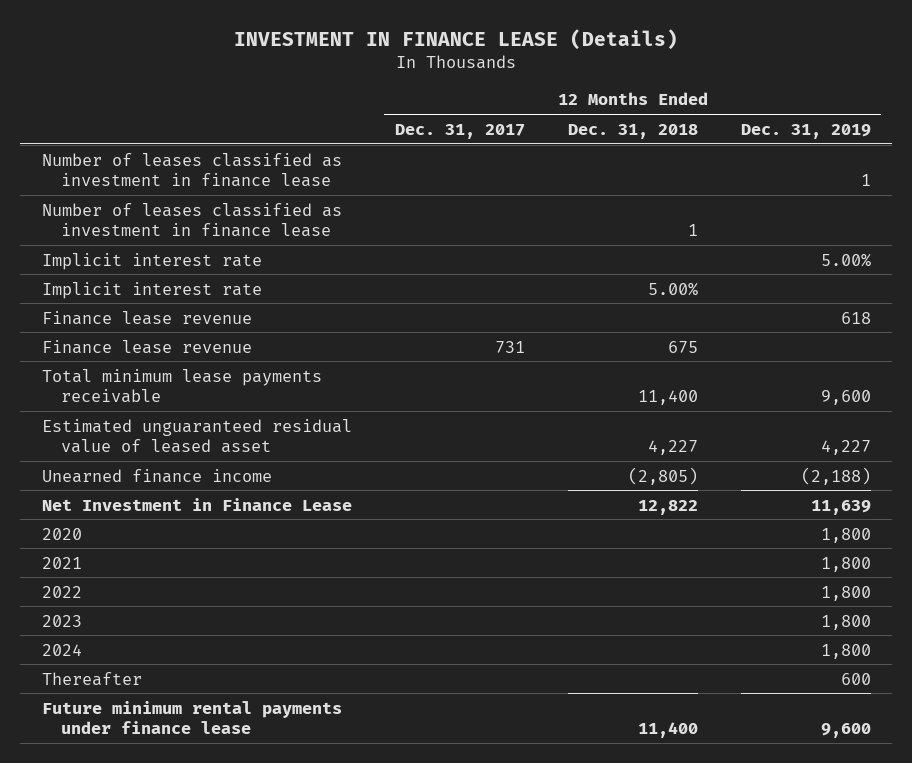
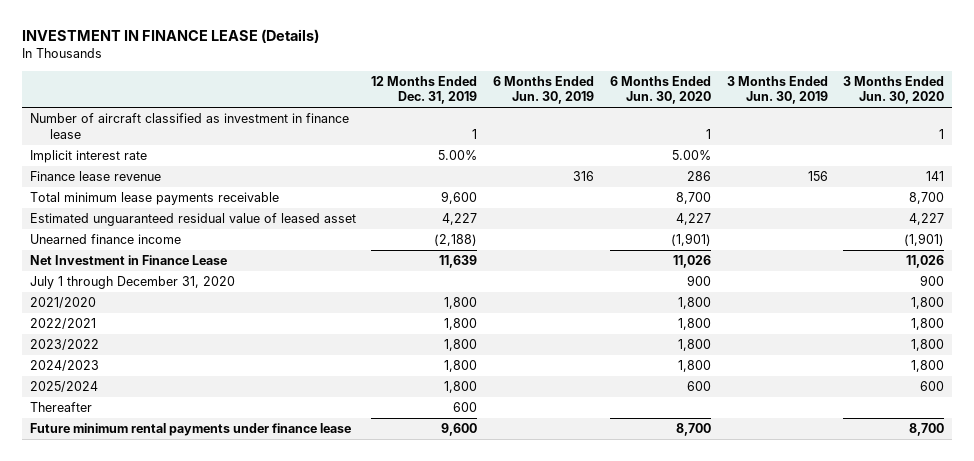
[394,123,525,139] Dec. 31, 2017 -> none
[567,123,698,139] Dec. 31, 2018 -> none
none -> [493,75,595,105] 6 Months Ended Jun. 30, 2019
none -> [609,75,711,105] 6 Months Ended Jun. 30, 2020
none -> [726,75,828,105] 3 Months Ended Jun. 30, 2019
none -> [843,75,945,105] 3 Months Ended Jun. 30, 2020
[41,202,342,238] Number of leases classified as investment in finance lease -> none
[41,152,342,188] Number of leases classified as investment in finance lease -> [29,113,349,139] Number of aircraft classified as investment in finance lease
[41,281,262,299] Implicit interest rate -> none
[41,310,252,325] Finance lease revenue -> none
none -> [29,276,235,290] July 1 through December 31, 2020
[41,527,82,540] 2020 -> [29,297,96,309] 2021/2020
[41,556,82,569] 2021 -> [29,318,96,330] 2022/2021
[41,585,82,598] 2022 -> [29,339,99,351] 2023/2022
[41,614,82,627] 2023 -> [29,360,99,372] 2024/2023
[41,643,82,656] 2024 -> [29,381,98,393] 2025/2024

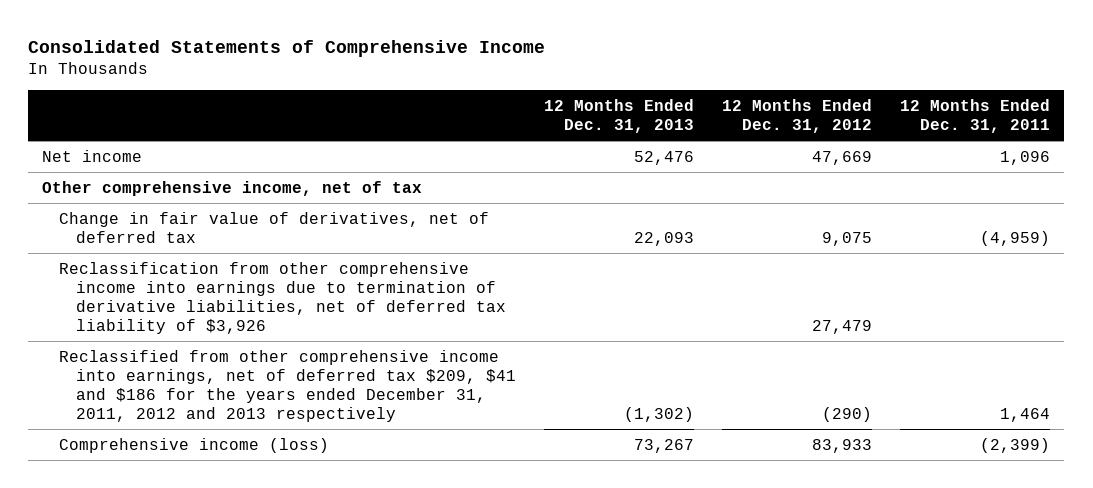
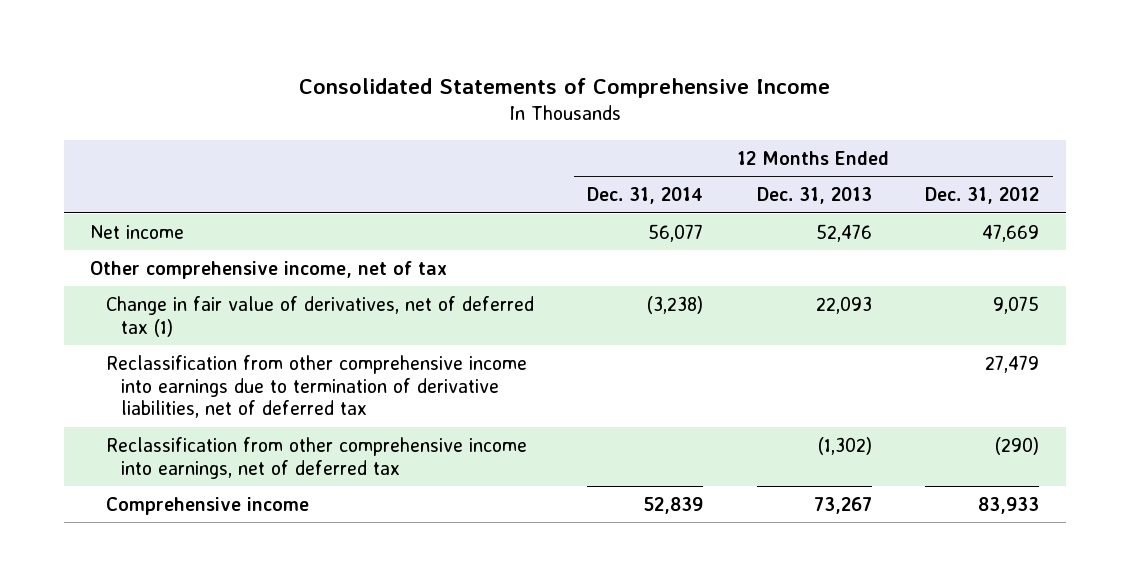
[900,98,1051,133] 12 Months Ended Dec. 31, 2011 -> none
none -> [587,187,704,205] Dec. 31, 2014
[59,211,490,243] Change in fair value of derivatives, net of deferred tax -> [105,295,534,337] Change in fair value of derivatives, net of deferred tax (1)
[59,261,506,334] Reclassification from other comprehensive income into earnings due to termination of derivative liabilities, net of deferred tax liability of $3,926 -> [105,354,527,419] Reclassification from other comprehensive income into earnings due to termination of derivative liabilities, net of deferred tax
[59,349,516,422] Reclassified from other comprehensive income into earnings, net of deferred tax $209, $41 and $186 for the years ended December 31, 2011, 2012 and 2013 respectively -> [105,436,527,479] Reclassification from other comprehensive income into earnings, net of deferred tax
[59,437,330,453] Comprehensive income (loss) -> [105,496,309,515] Comprehensive income

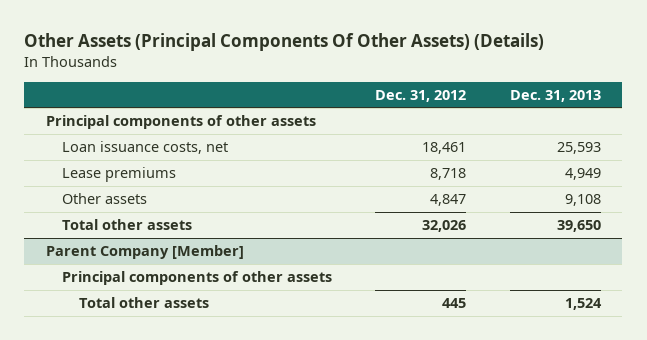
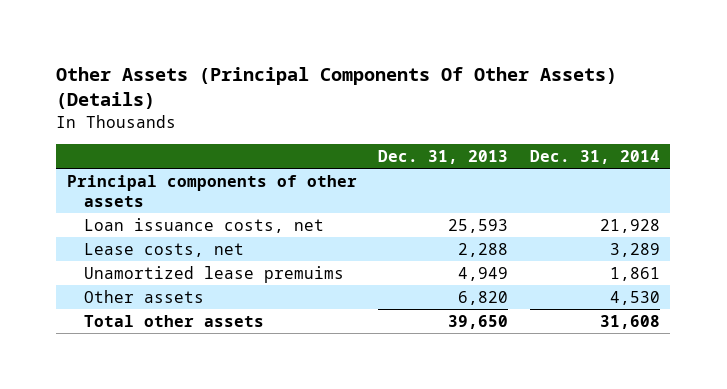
[375,89,467,102] Dec. 31, 2012 -> none
none -> [529,149,660,164] Dec. 31, 2014
[62,167,177,183] Lease premiums -> [84,242,245,257] Lease costs, net
[564,168,601,181] 4,949 -> [458,242,509,257] 2,288
none -> [84,265,345,283] Unamortized lease premuims
[564,194,601,207] 9,108 -> [458,290,509,305] 6,820
[45,245,244,260] Parent Company [Member] -> none
[62,271,333,286] Principal components of other assets -> none
[78,297,209,309] Total other assets -> none

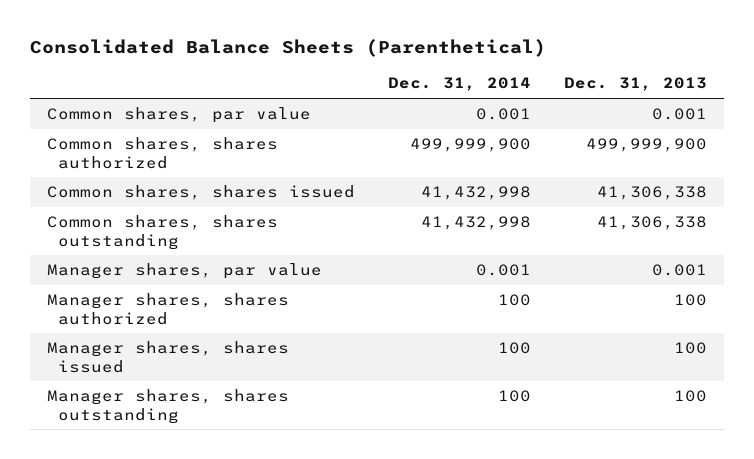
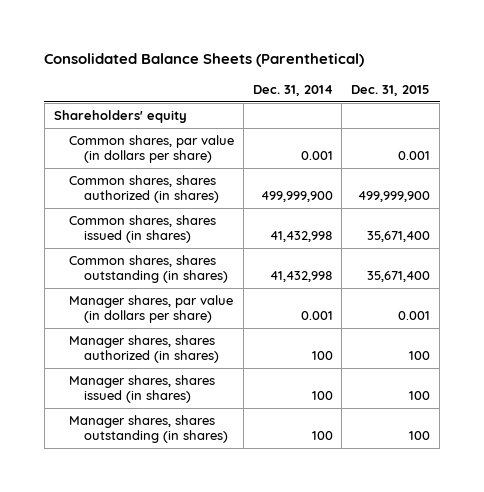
[564,77,708,92] Dec. 31, 2013 -> none
none -> [351,85,431,97] Dec. 31, 2015
none -> [53,109,187,123] Shareholders' equity
[46,107,311,124] Common shares, par value -> [69,134,235,164] Common shares, par value (in dollars per share)
[46,137,278,169] Common shares, shares authorized -> [69,174,220,204] Common shares, shares authorized (in shares)
[46,185,355,201] Common shares, shares issued -> [69,214,217,244] Common shares, shares issued (in shares)
[46,215,278,250] Common shares, shares outstanding -> [69,254,229,284] Common shares, shares outstanding (in shares)
[46,263,322,280] Manager shares, par value -> [69,294,234,324] Manager shares, par value (in dollars per share)
[46,293,289,325] Manager shares, shares authorized -> [69,334,220,364] Manager shares, shares authorized (in shares)
[46,341,289,373] Manager shares, shares issued -> [69,374,216,404] Manager shares, shares issued (in shares)
[46,389,289,424] Manager shares, shares outstanding -> [69,414,229,444] Manager shares, shares outstanding (in shares)

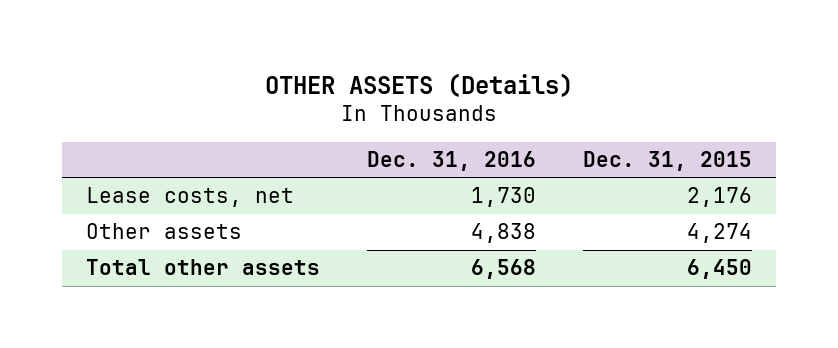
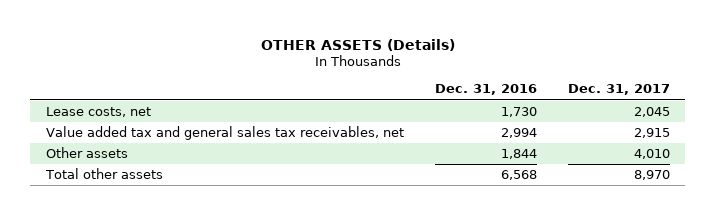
[583,150,753,171] Dec. 31, 2015 -> none
none -> [567,84,670,96] Dec. 31, 2017
none -> [45,126,404,141] Value added tax and general sales tax receivables, net
[471,223,537,244] 4,838 -> [500,149,537,160] 1,844

